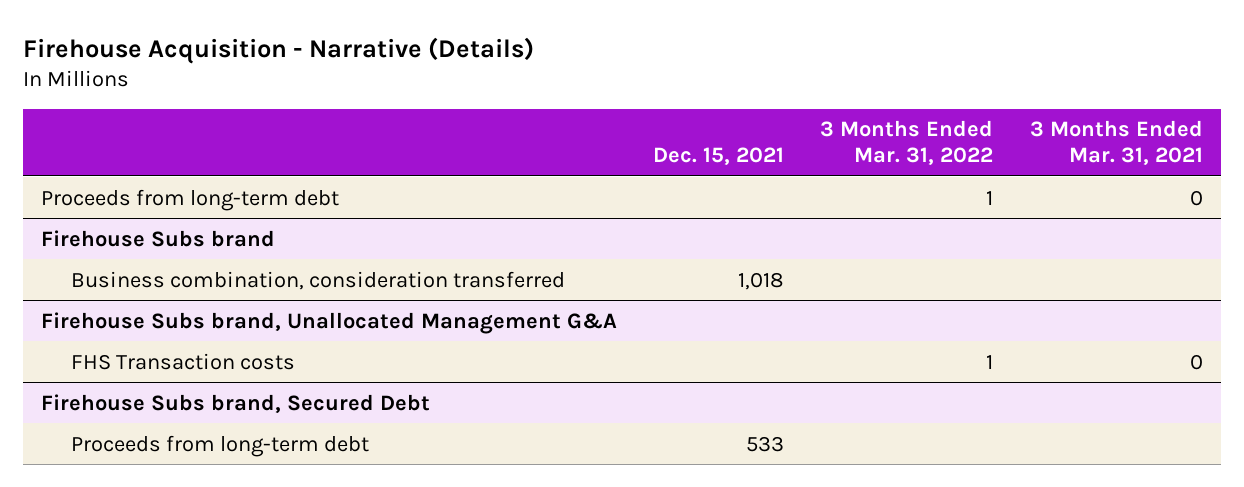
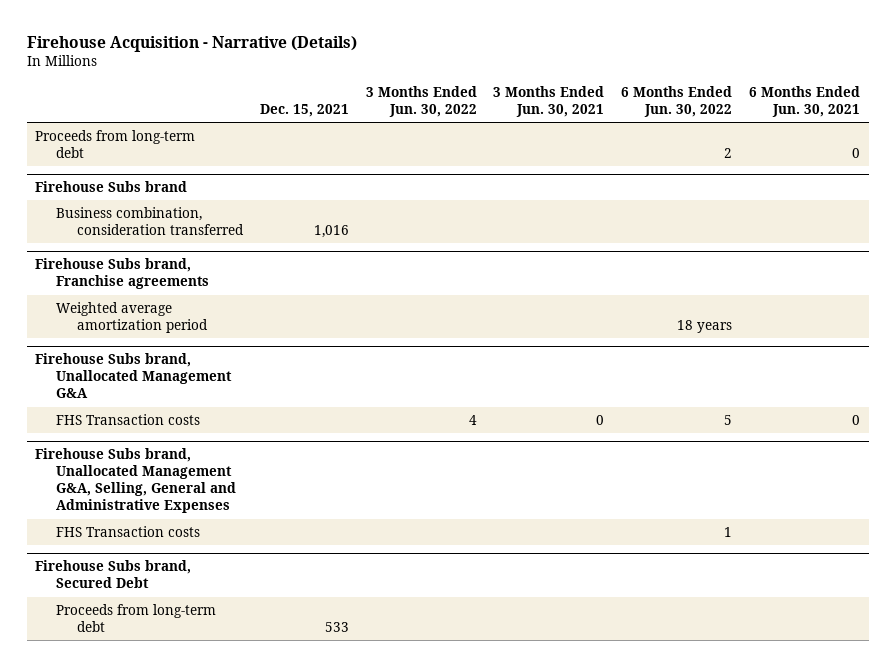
[820,120,994,165] 3 Months Ended Mar. 31, 2022 -> none
[1029,120,1203,165] 3 Months Ended Mar. 31, 2021 -> none
none -> [365,85,477,117] 3 Months Ended Jun. 30, 2022
none -> [493,85,605,117] 3 Months Ended Jun. 30, 2021
none -> [621,85,733,117] 6 Months Ended Jun. 30, 2022
none -> [749,85,861,117] 6 Months Ended Jun. 30, 2021
[738,271,785,290] 1,018 -> [313,224,349,238] 1,016
none -> [35,258,210,290] Firehouse Subs brand, Franchise agreements
none -> [56,301,208,333] Weighted average amortization period
none -> [35,448,237,514] Firehouse Subs brand, Unallocated Management G&A, Selling, General and Administrative Expenses
none -> [56,525,201,537] FHS Transaction costs

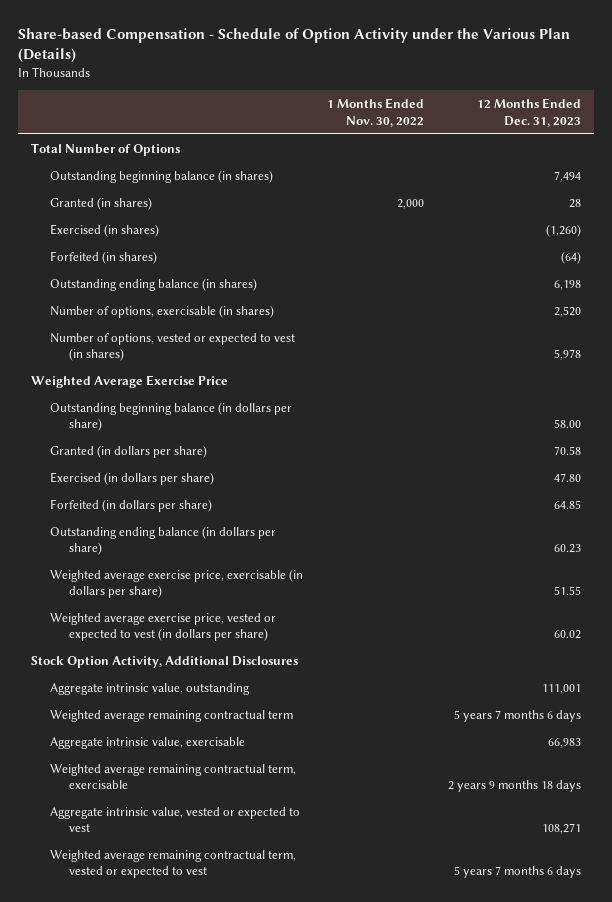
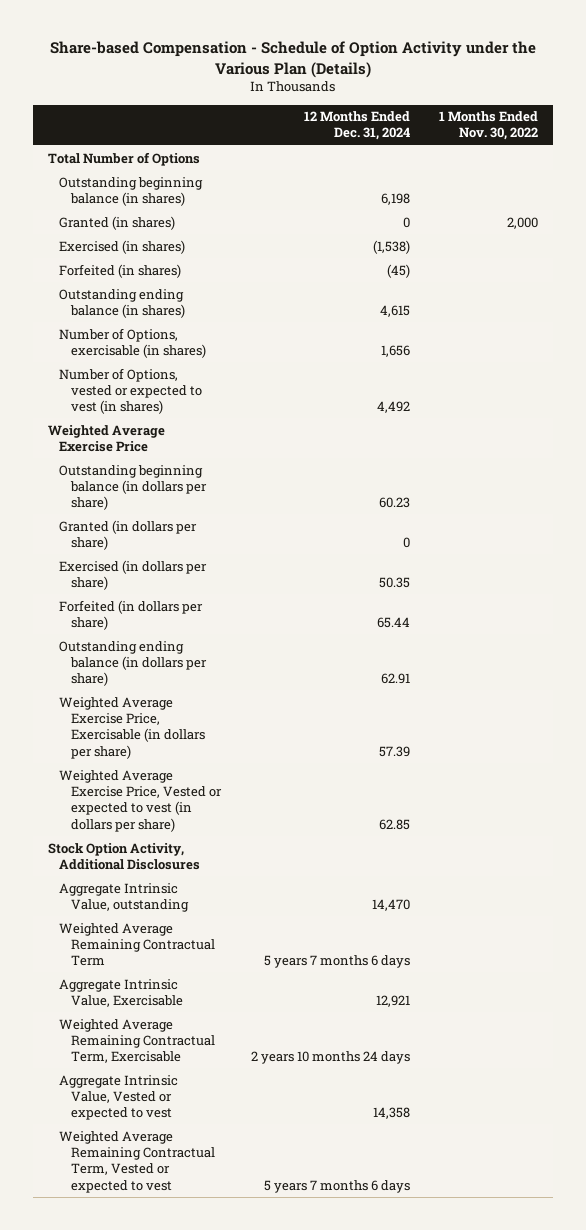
[477,98,582,127] 12 Months Ended Dec. 31, 2023 -> none
none -> [303,111,410,141] 12 Months Ended Dec. 31, 2024
[49,304,274,318] Number of options, exercisable (in shares) -> [59,327,206,358] Number of Options, exercisable (in shares)
[49,332,295,362] Number of options, vested or expected to vest (in shares) -> [59,367,202,415] Number of Options, vested or expected to vest (in shares)
[49,568,303,599] Weighted average exercise price, exercisable (in dollars per share) -> [59,696,205,759] Weighted Average Exercise Price, Exercisable (in dollars per share)
[49,612,276,642] Weighted average exercise price, vested or expected to vest (in dollars per share) -> [59,769,222,832] Weighted Average Exercise Price, Vested or expected to vest (in dollars per share)
[49,682,250,695] Aggregate intrinsic value, outstanding -> [59,882,189,912] Aggregate Intrinsic Value, outstanding
[49,709,293,722] Weighted average remaining contractual term -> [59,922,215,967] Weighted Average Remaining Contractual Term
[49,736,245,749] Aggregate intrinsic value, exercisable -> [59,978,183,1007] Aggregate Intrinsic Value, Exercisable
[49,763,296,790] Weighted average remaining contractual term, exercisable -> [59,1018,215,1064] Weighted Average Remaining Contractual Term, Exercisable
[49,806,300,833] Aggregate intrinsic value, vested or expected to vest -> [59,1074,179,1121] Aggregate Intrinsic Value, Vested or expected to vest
[49,849,296,879] Weighted average remaining contractual term, vested or expected to vest -> [59,1130,215,1193] Weighted Average Remaining Contractual Term, Vested or expected to vest

